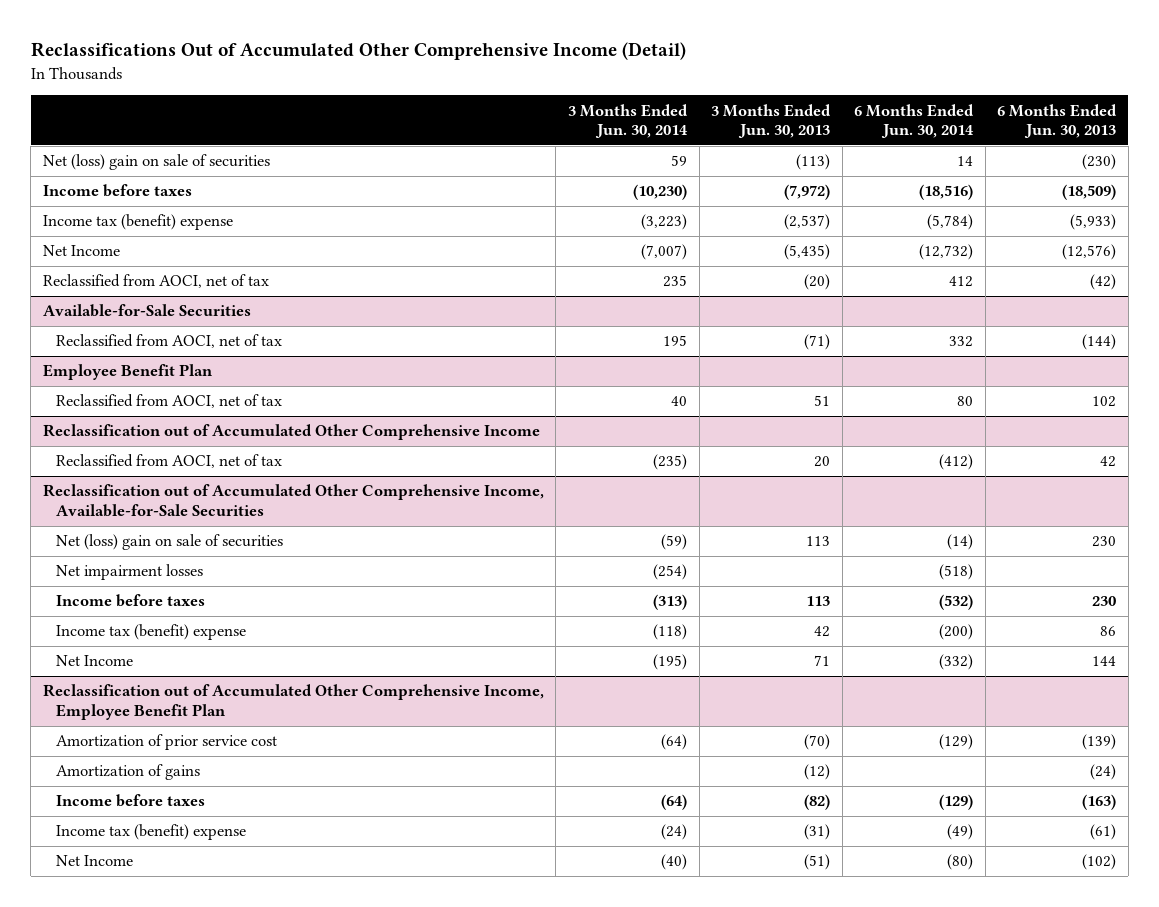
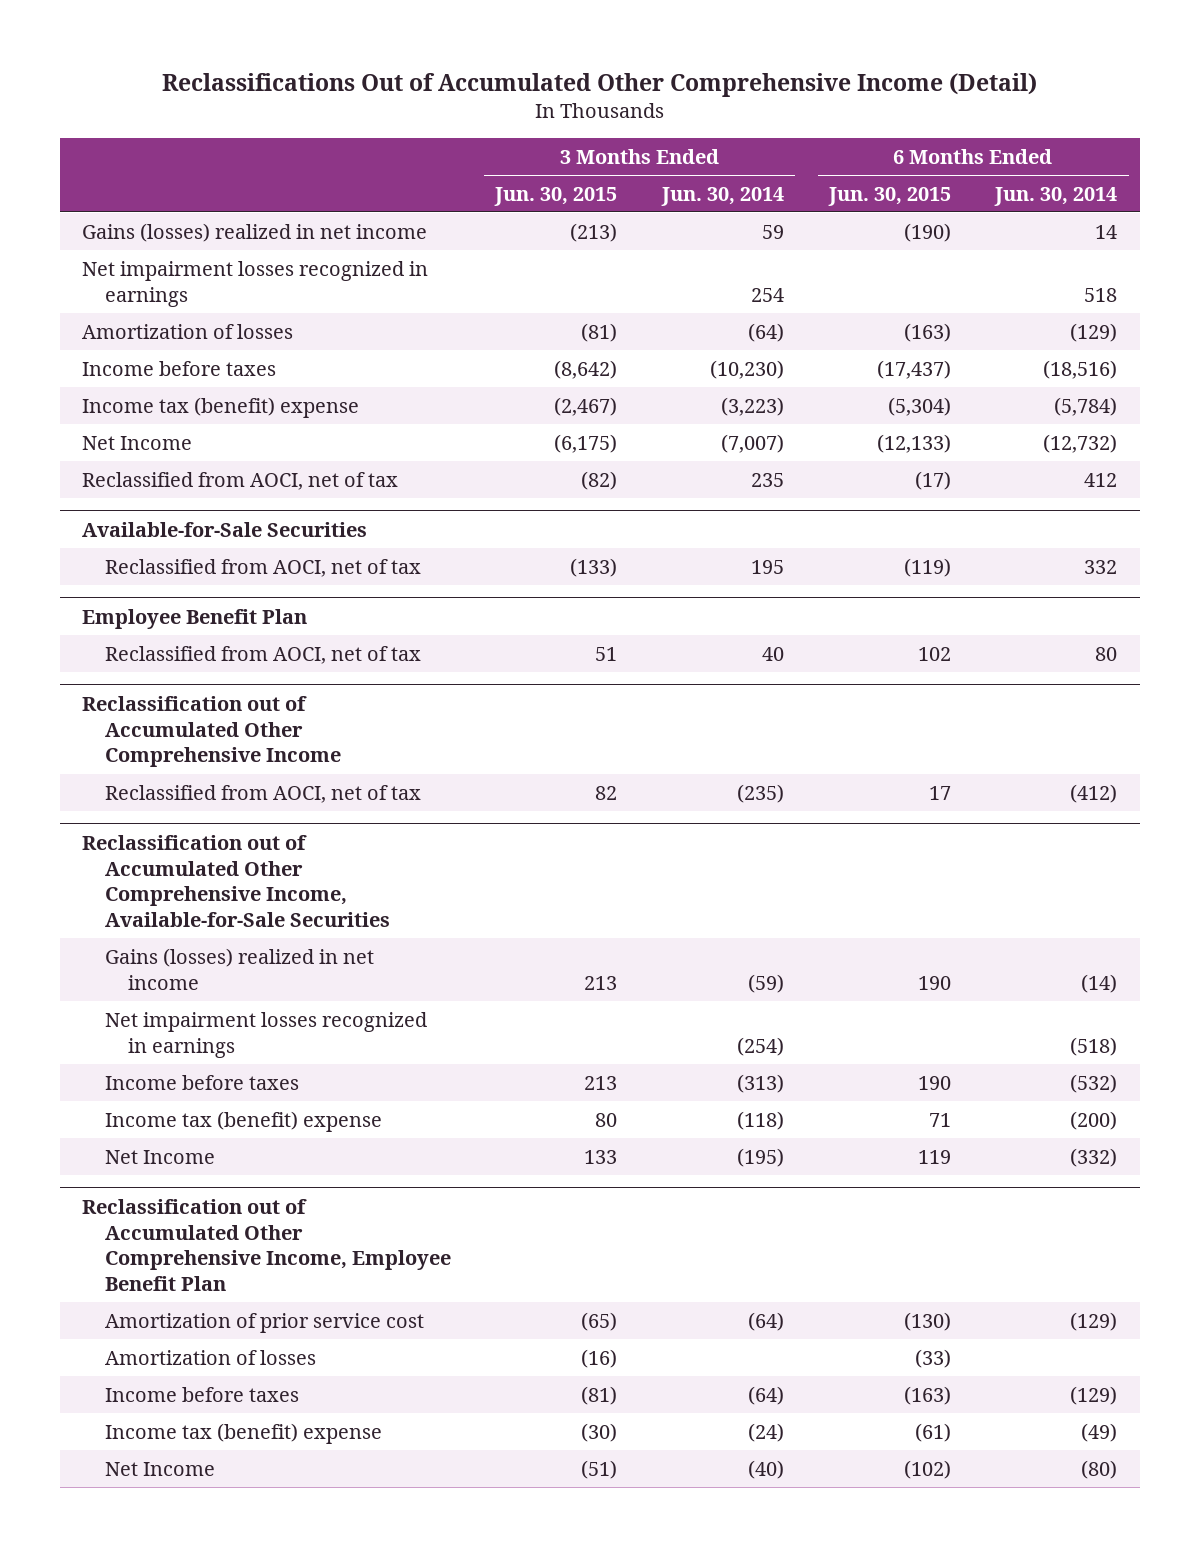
[711,103,832,139] 3 Months Ended Jun. 30, 2013 -> none
[997,103,1118,139] 6 Months Ended Jun. 30, 2013 -> none
none -> [494,186,618,206] Jun. 30, 2015
none -> [827,186,951,206] Jun. 30, 2015
[42,154,270,171] Net (loss) gain on sale of securities -> [82,222,428,242] Gains (losses) realized in net income
none -> [82,260,429,307] Net impairment losses recognized in earnings
none -> [82,323,294,339] Amortization of losses
[55,534,283,551] Net (loss) gain on sale of securities -> [104,947,374,990] Gains (losses) realized in net income
[55,564,203,581] Net impairment losses -> [104,1011,427,1058] Net impairment losses recognized in earnings
[55,764,200,781] Amortization of gains -> [104,1349,316,1365] Amortization of losses

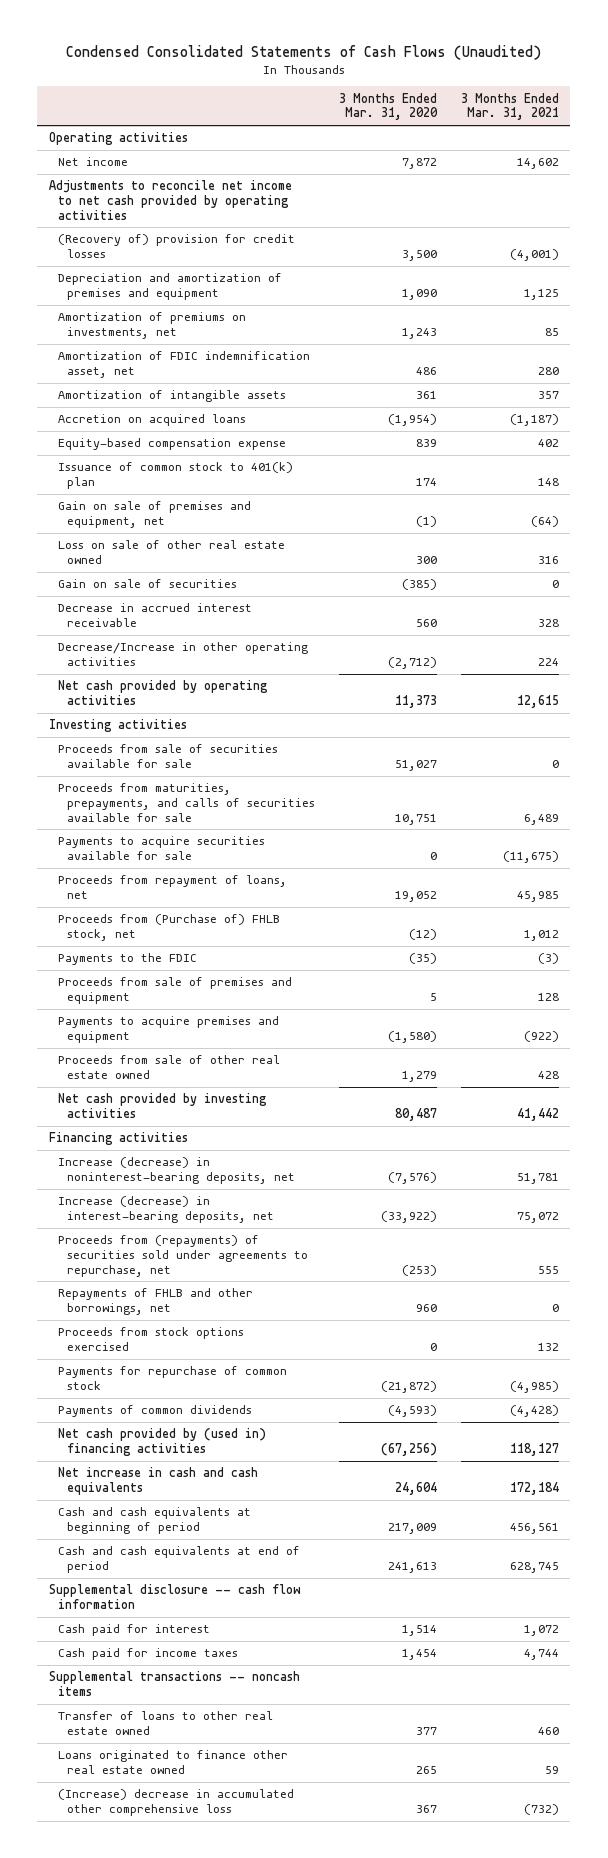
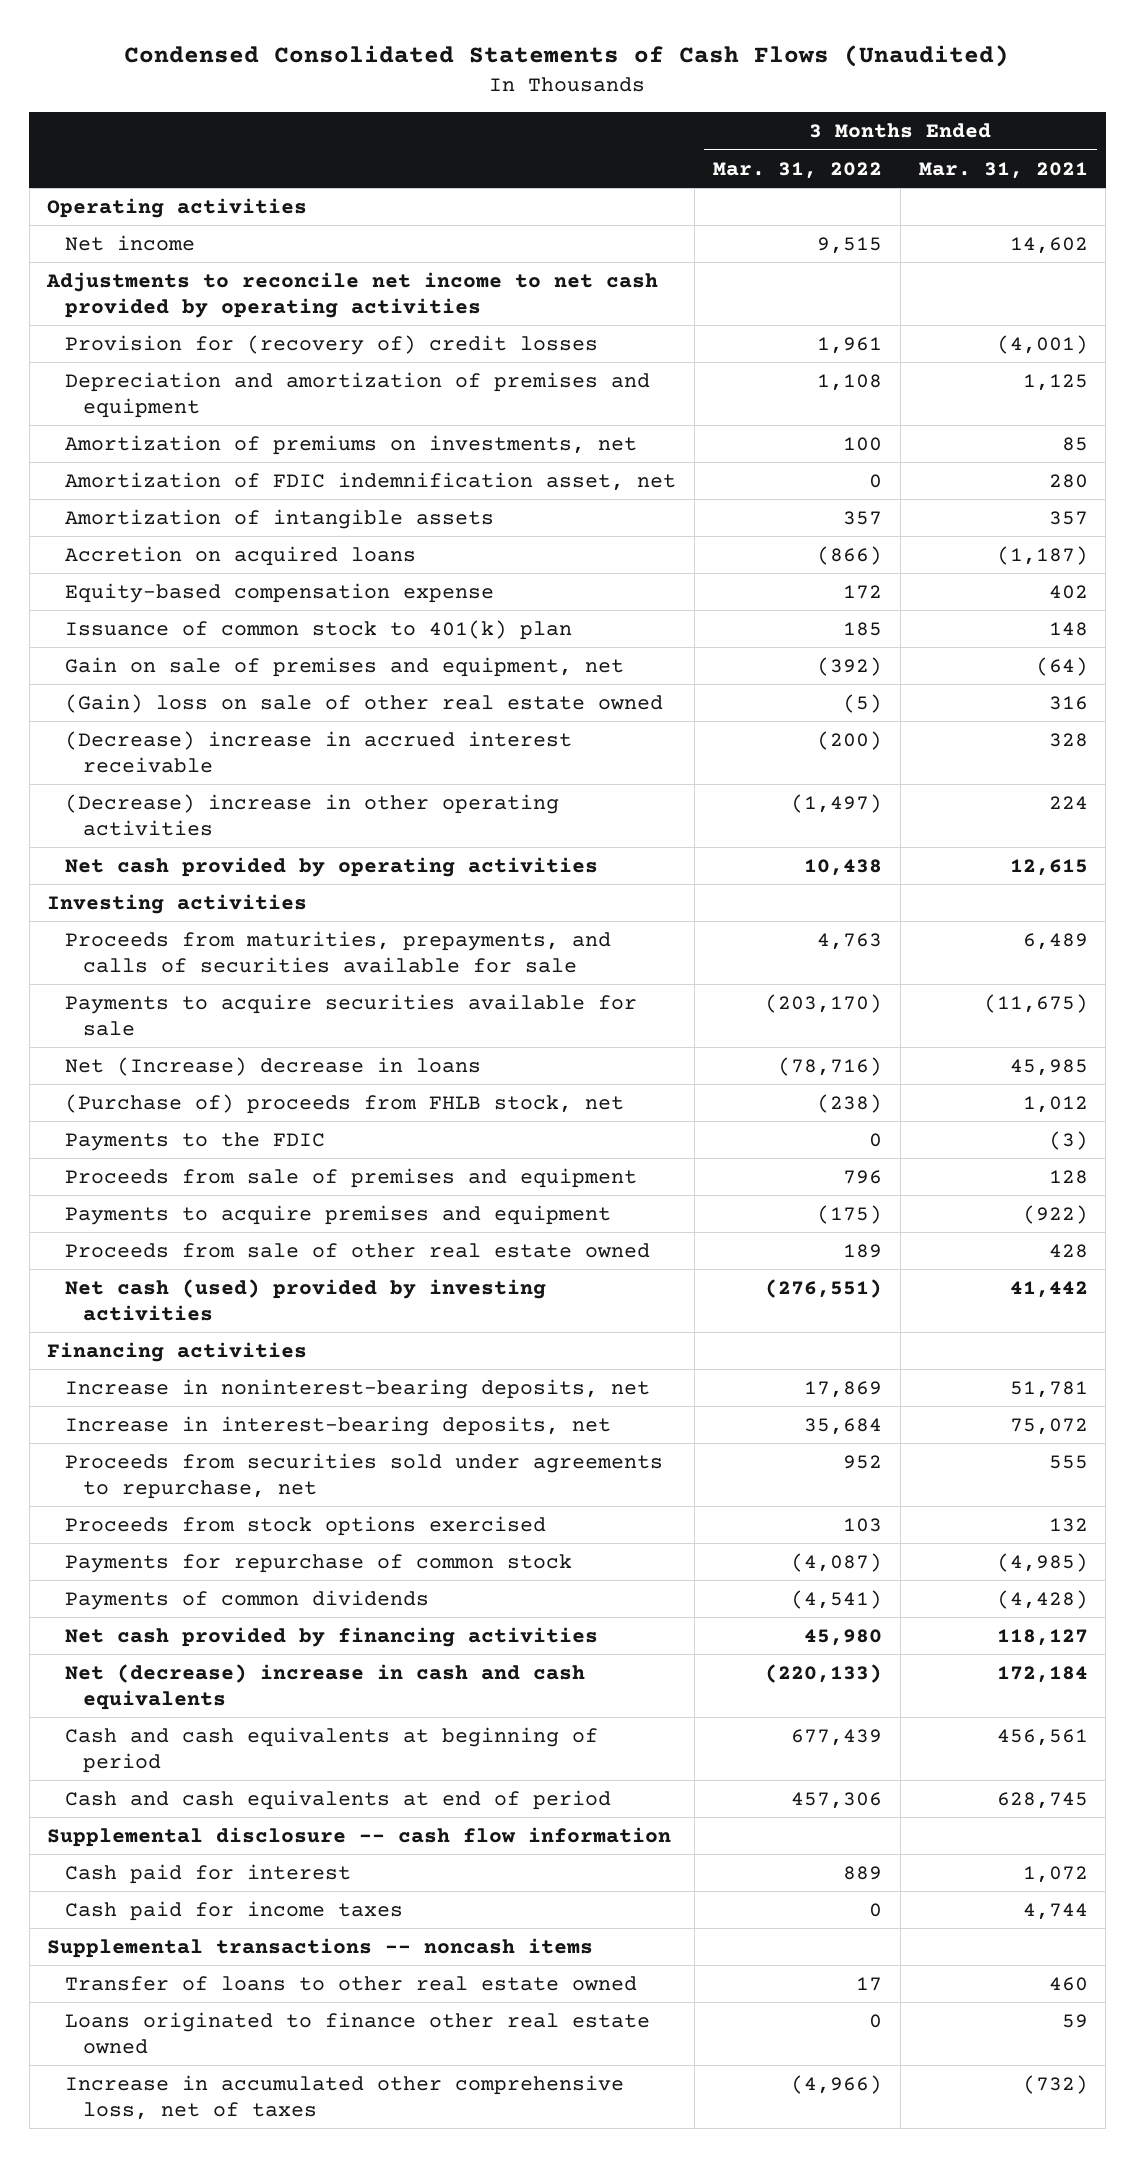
[338,92,438,121] 3 Months Ended Mar. 31, 2020 -> none
none -> [712,161,882,179] Mar. 31, 2022
[58,234,296,259] (Recovery of) provision for credit losses -> [65,334,599,355] Provision for (recovery of) credit losses
[58,579,238,589] Gain on sale of securities -> none
[58,540,286,565] Loss on sale of other real estate owned -> [65,693,664,713] (Gain) loss on sale of other real estate owned
[58,603,253,628] Decrease in accrued interest receivable -> [65,730,573,773] (Decrease) increase in accrued interest receivable
[58,642,309,667] Decrease/Increase in other operating activities -> [65,793,560,836] (Decrease) increase in other operating activities
[58,744,279,769] Proceeds from sale of securities available for sale -> none
[58,875,288,900] Proceeds from repayment of loans, net -> [65,1056,482,1076] Net (Increase) decrease in loans
[58,914,281,942] Proceeds from (Purchase of) FHLB stock, net -> [65,1093,625,1114] (Purchase of) proceeds from FHLB stock, net
[58,1093,268,1119] Net cash provided by investing activities -> [65,1278,547,1321] Net cash (used) provided by investing activities
[58,1288,254,1316] Repayments of FHLB and other borrowings, net -> none
[58,1157,296,1185] Increase (decrease) in noninterest-bearing deposits, net -> [65,1378,651,1399] Increase in noninterest-bearing deposits, net
[58,1196,275,1224] Increase (decrease) in interest-bearing deposits, net -> [65,1415,612,1436] Increase in interest-bearing deposits, net
[58,1235,309,1277] Proceeds from (repayments) of securities sold under agreements to repurchase, net -> [65,1452,664,1499] Proceeds from securities sold under agreements to repurchase, net
[58,1428,267,1457] Net cash provided by (used in) financing activities -> [65,1626,599,1647] Net cash provided by financing activities
[58,1467,259,1496] Net increase in cash and cash equivalents -> [65,1663,586,1710] Net (decrease) increase in cash and cash equivalents
[58,1789,295,1817] (Increase) decrease in accumulated other comprehensive loss -> [65,2074,625,2120] Increase in accumulated other comprehensive loss, net of taxes

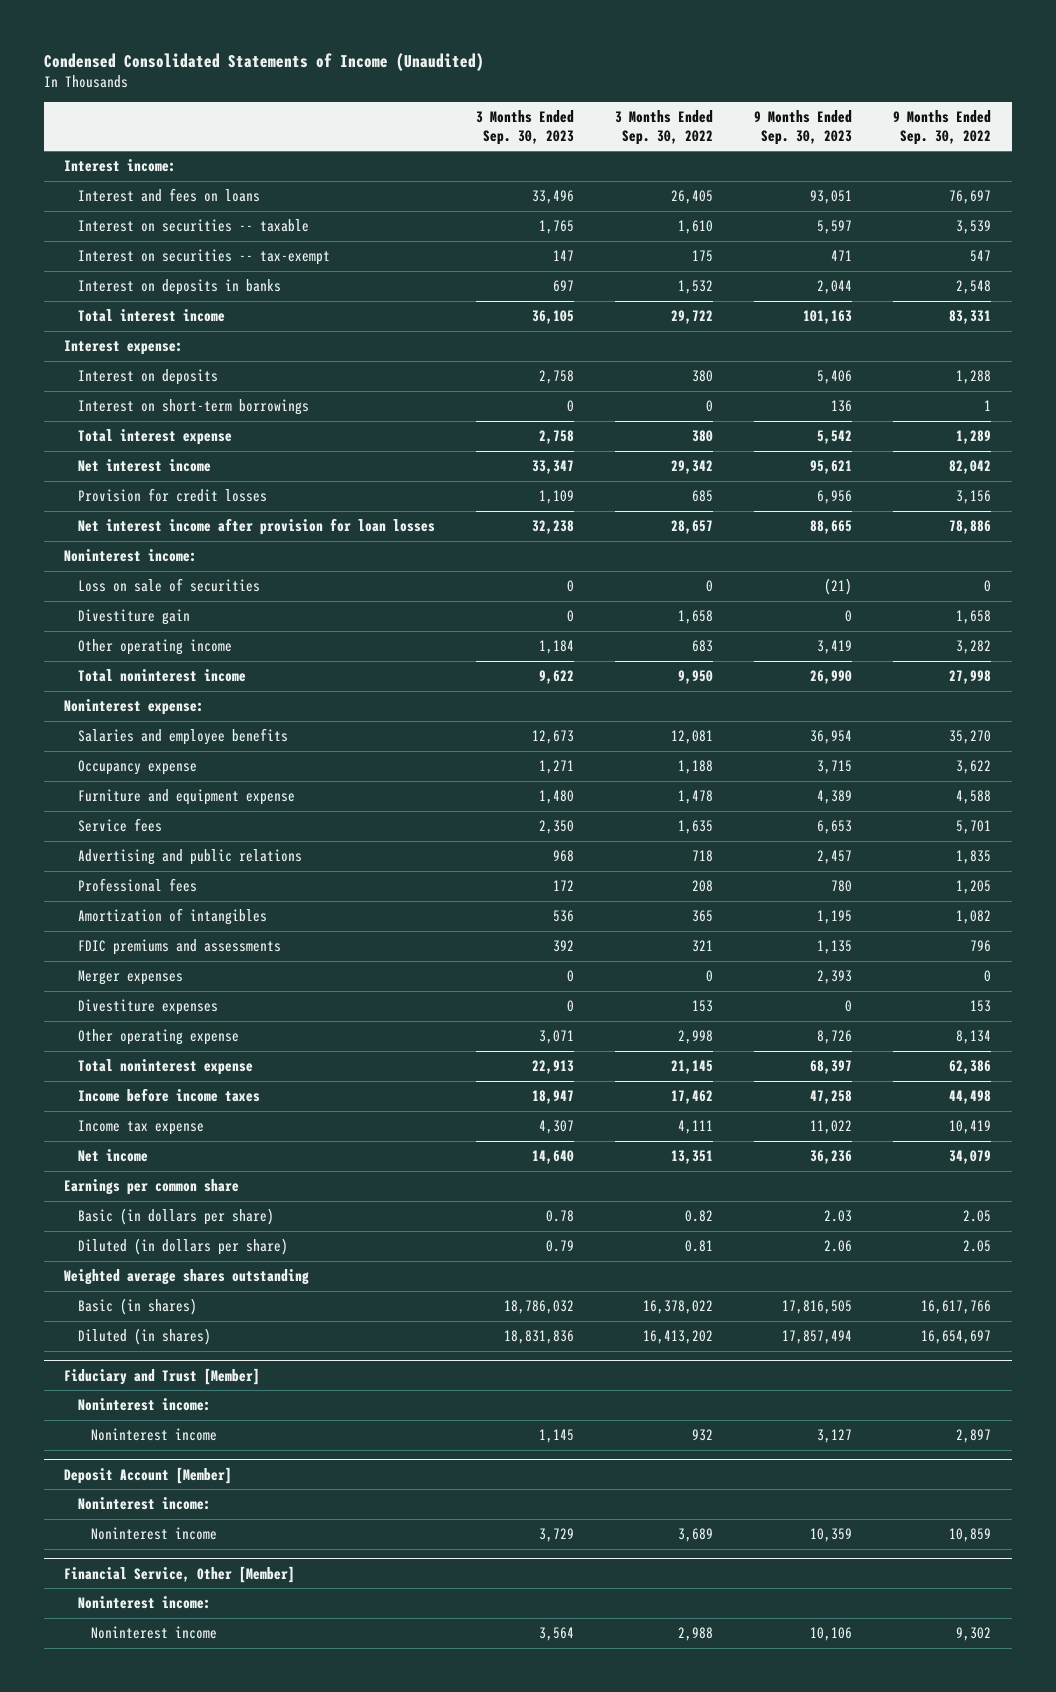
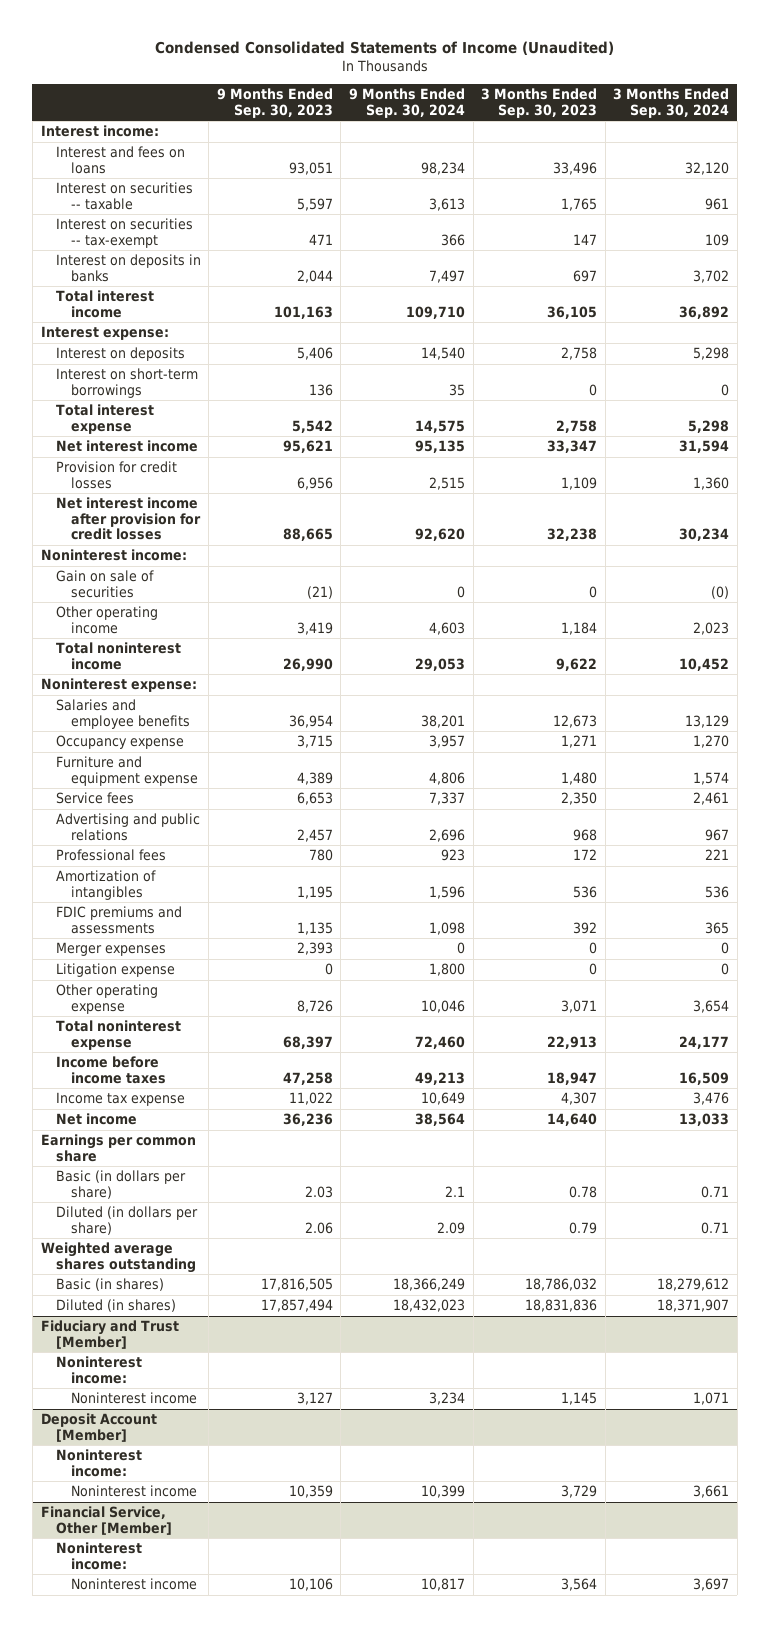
[614,109,713,145] 3 Months Ended Sep. 30, 2022 -> none
[893,109,992,145] 9 Months Ended Sep. 30, 2022 -> none
none -> [349,88,466,118] 9 Months Ended Sep. 30, 2024
none -> [613,88,730,118] 3 Months Ended Sep. 30, 2024
[77,518,435,536] Net interest income after provision for loan losses -> [55,497,201,541] Net interest income after provision for credit losses
[77,609,190,626] Divestiture gain -> none
[77,578,260,593] Loss on sale of securities -> [55,570,154,598] Gain on sale of securities
[77,999,218,1016] Divestiture expenses -> none
none -> [55,963,175,978] Litigation expense

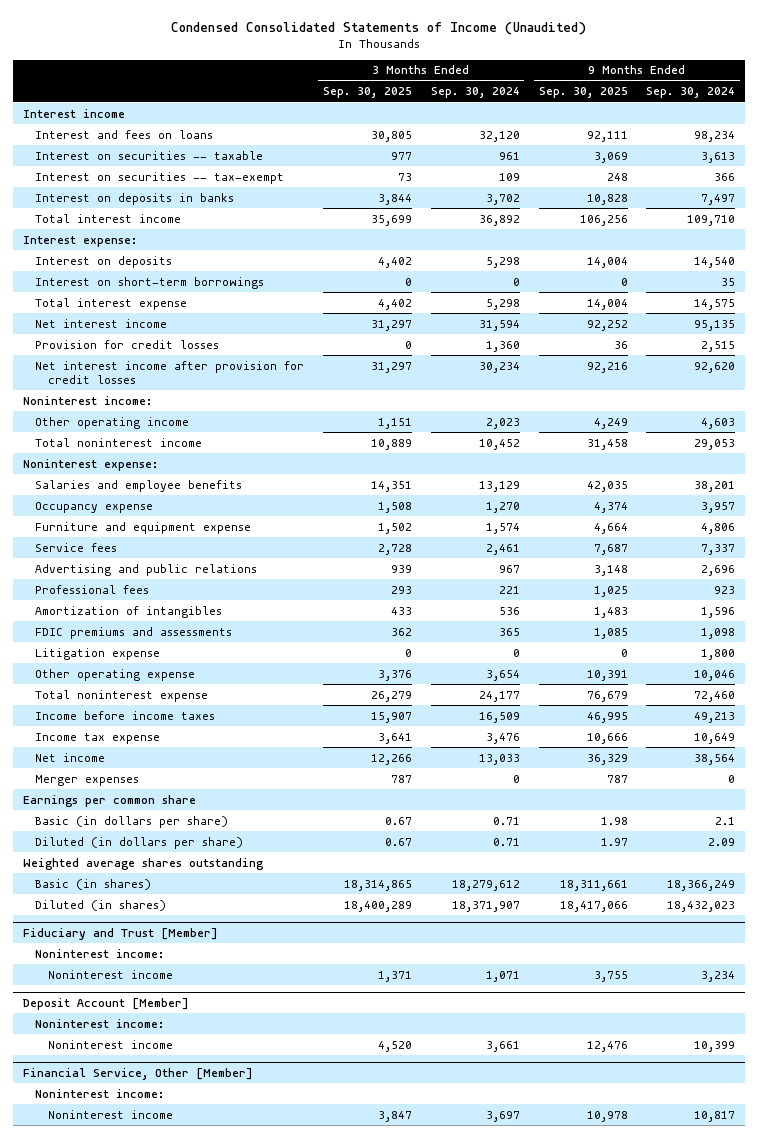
[216,88,333,118] 9 Months Ended Sep. 30, 2023 -> none
[481,88,598,118] 3 Months Ended Sep. 30, 2023 -> none
none -> [322,87,412,99] Sep. 30, 2025
none -> [538,87,628,99] Sep. 30, 2025
[40,125,159,138] Interest income: -> [22,108,125,118] Interest income
[55,570,154,598] Gain on sale of securities -> none
[55,942,166,957] Merger expenses -> [35,774,140,786] Merger expenses

